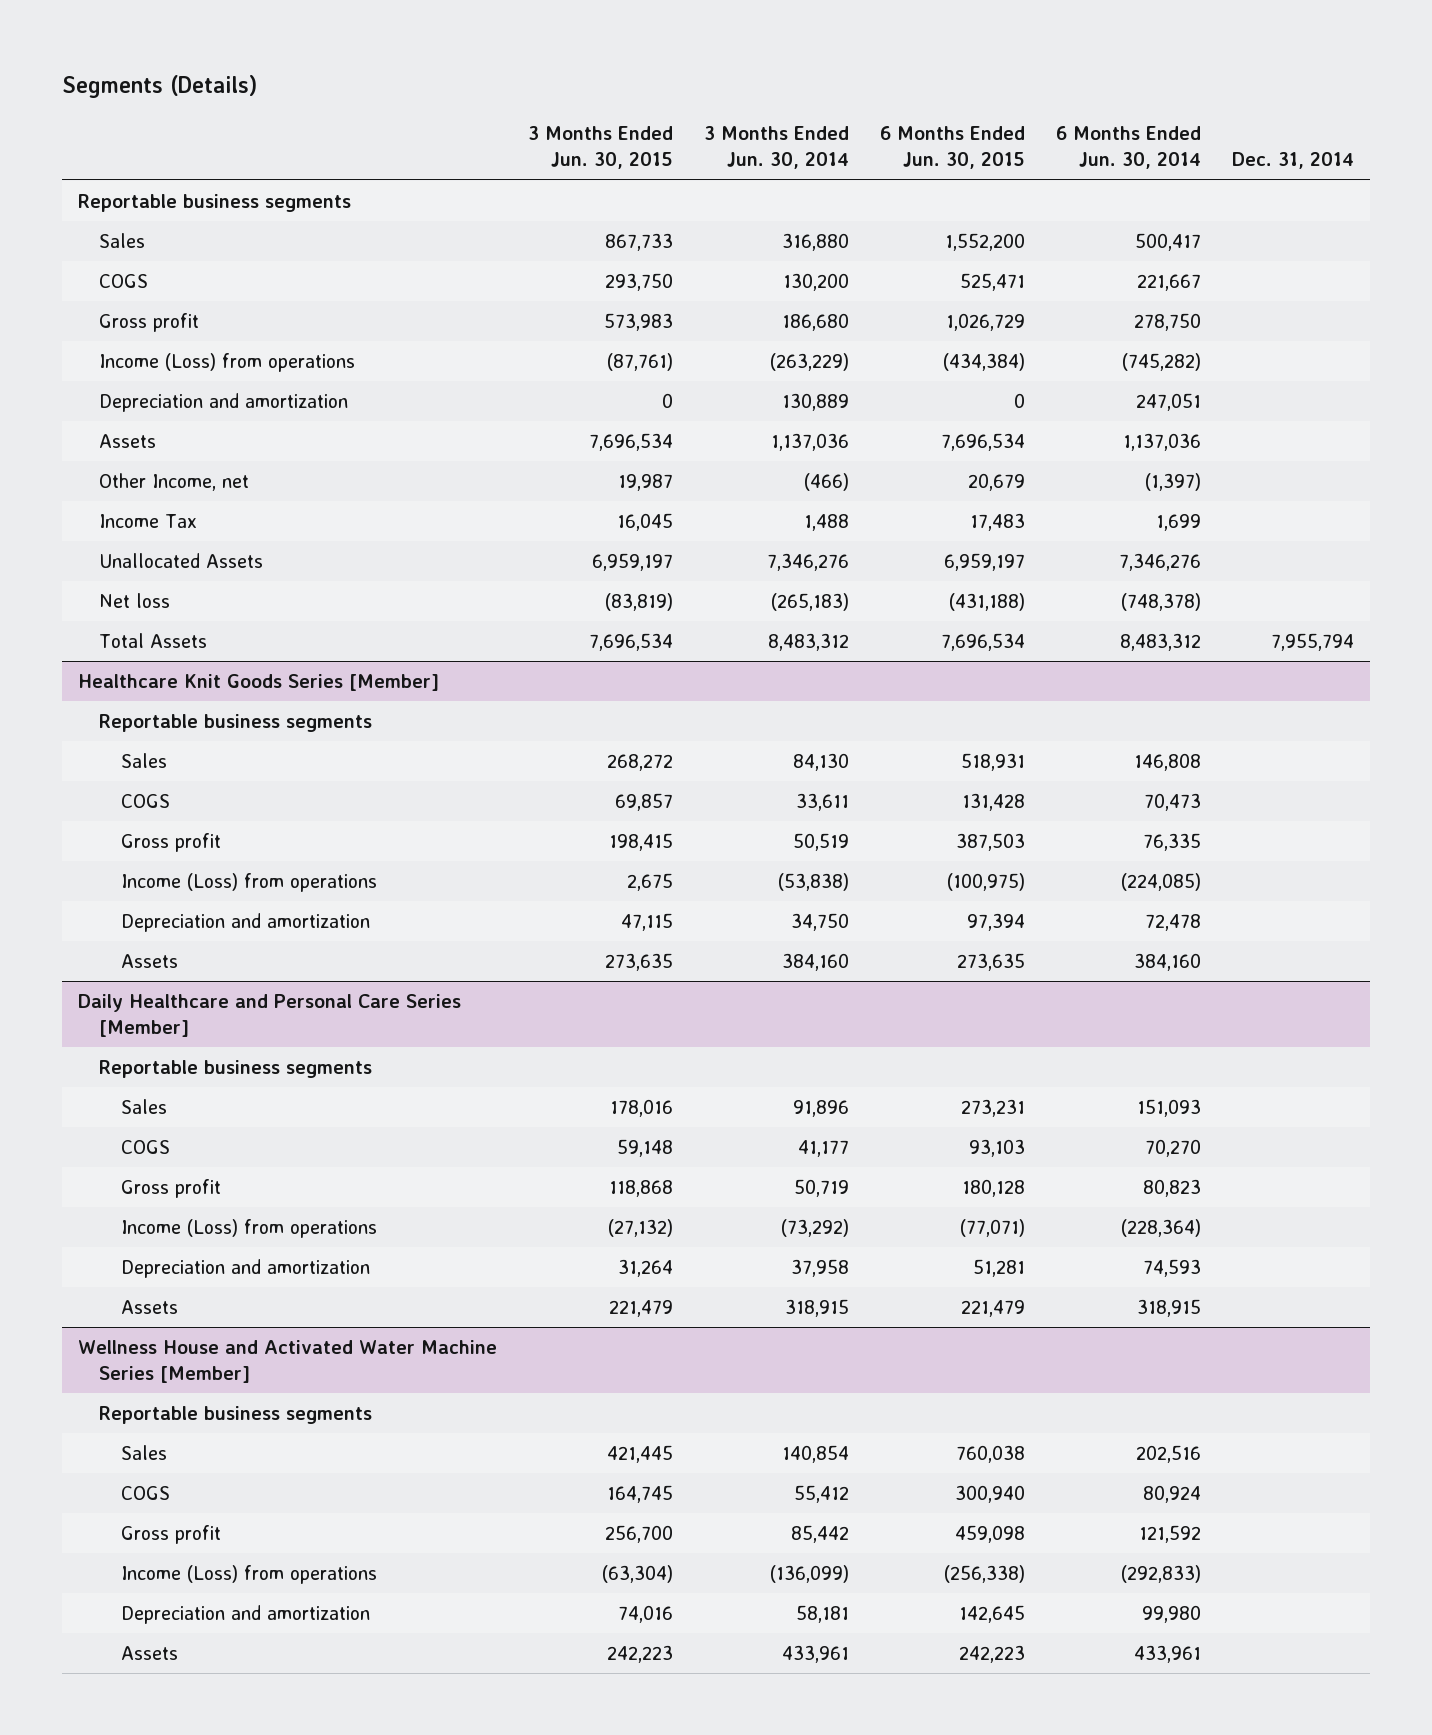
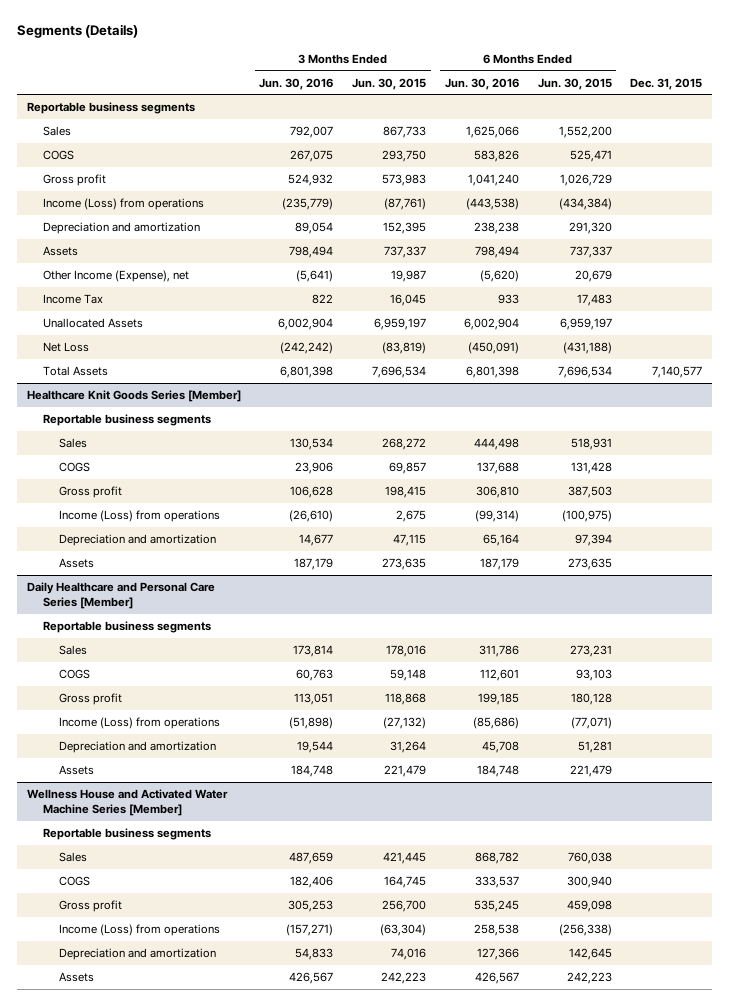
[703,126,849,170] 3 Months Ended Jun. 30, 2014 -> none
[1055,126,1201,170] 6 Months Ended Jun. 30, 2014 -> none
[1232,152,1355,170] Dec. 31, 2014 -> none
none -> [259,77,334,90] Jun. 30, 2016
none -> [444,77,519,90] Jun. 30, 2016
none -> [630,77,703,90] Dec. 31, 2015
[661,393,673,409] 0 -> [383,221,427,234] 152,395
[1013,393,1025,409] 0 -> [568,221,612,234] 291,320
[588,433,673,452] 7,696,534 -> [384,245,427,258] 737,337
[940,433,1025,452] 7,696,534 -> [569,245,612,258] 737,337
[99,473,250,492] Other Income, net -> [42,269,189,282] Other Income (Expense), net
[99,593,171,609] Net loss -> [42,341,89,352] Net Loss

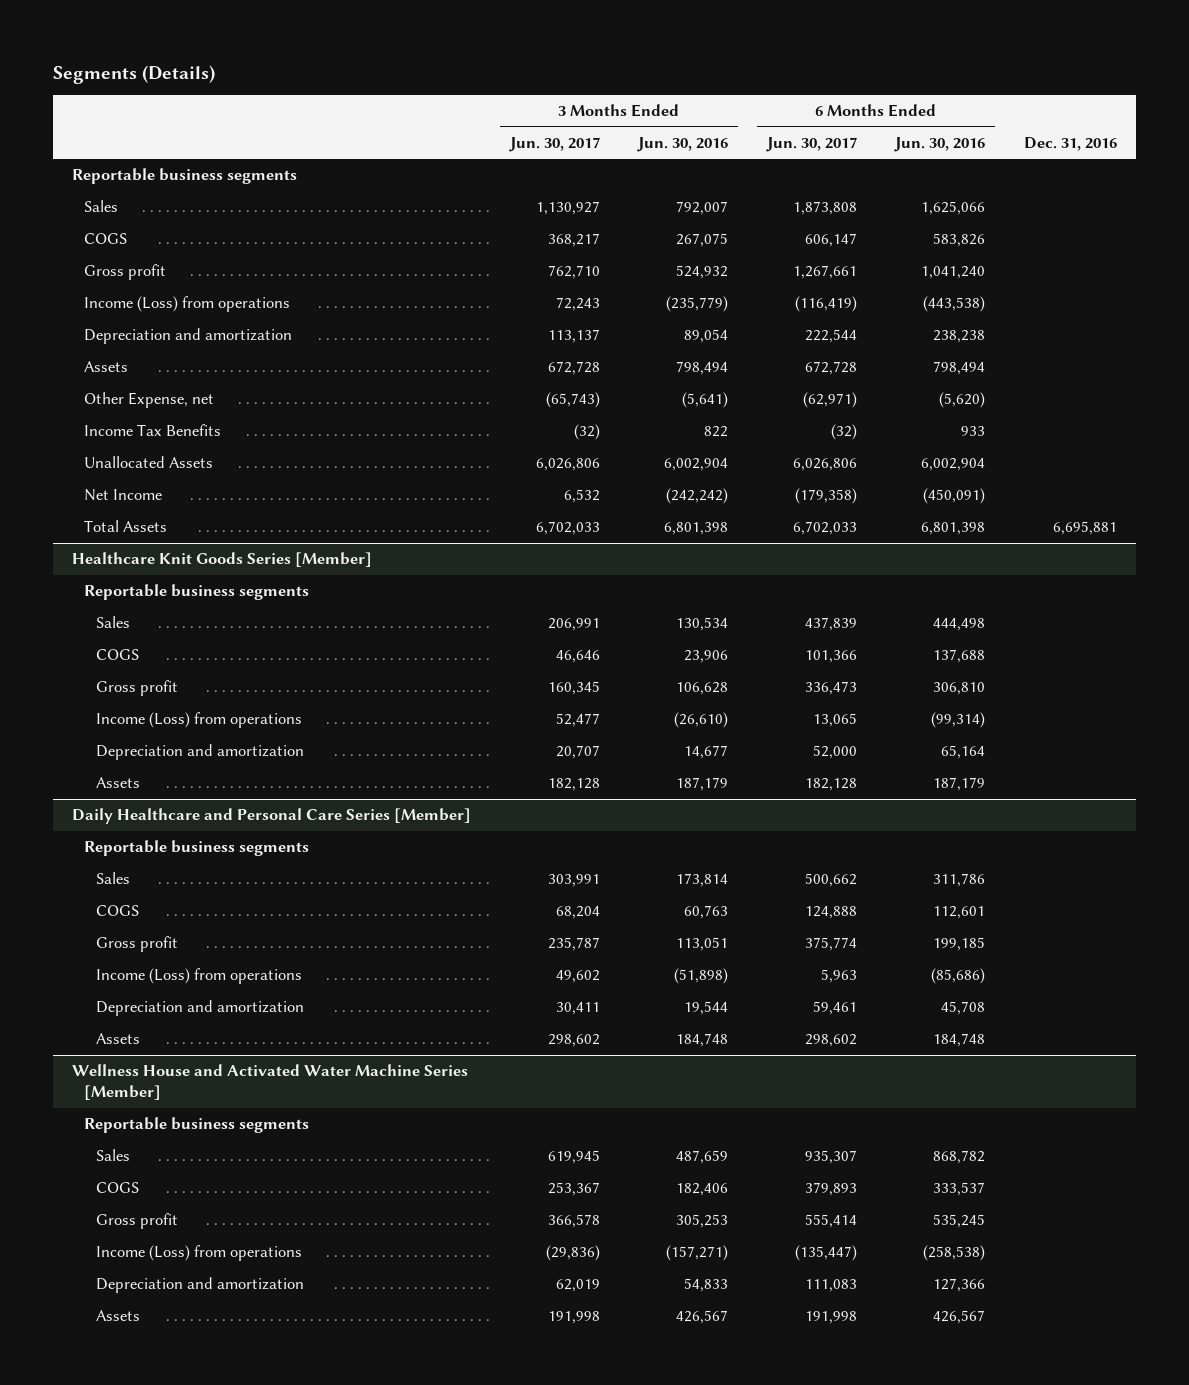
[352,77,427,90] Jun. 30, 2015 -> none
[537,77,612,90] Jun. 30, 2015 -> none
[630,77,703,90] Dec. 31, 2015 -> none
none -> [508,136,600,152] Jun. 30, 2017
none -> [765,136,857,152] Jun. 30, 2017
none -> [1023,136,1117,151] Dec. 31, 2016
[42,269,189,282] Other Income (Expense), net -> [84,392,215,409] Other Expense, net
[42,293,103,304] Income Tax -> [84,424,222,437] Income Tax Benefits
[42,341,89,352] Net Loss -> [84,489,163,502] Net Income
[473,923,519,936] 258,538 -> [923,1245,986,1262] (258,538)

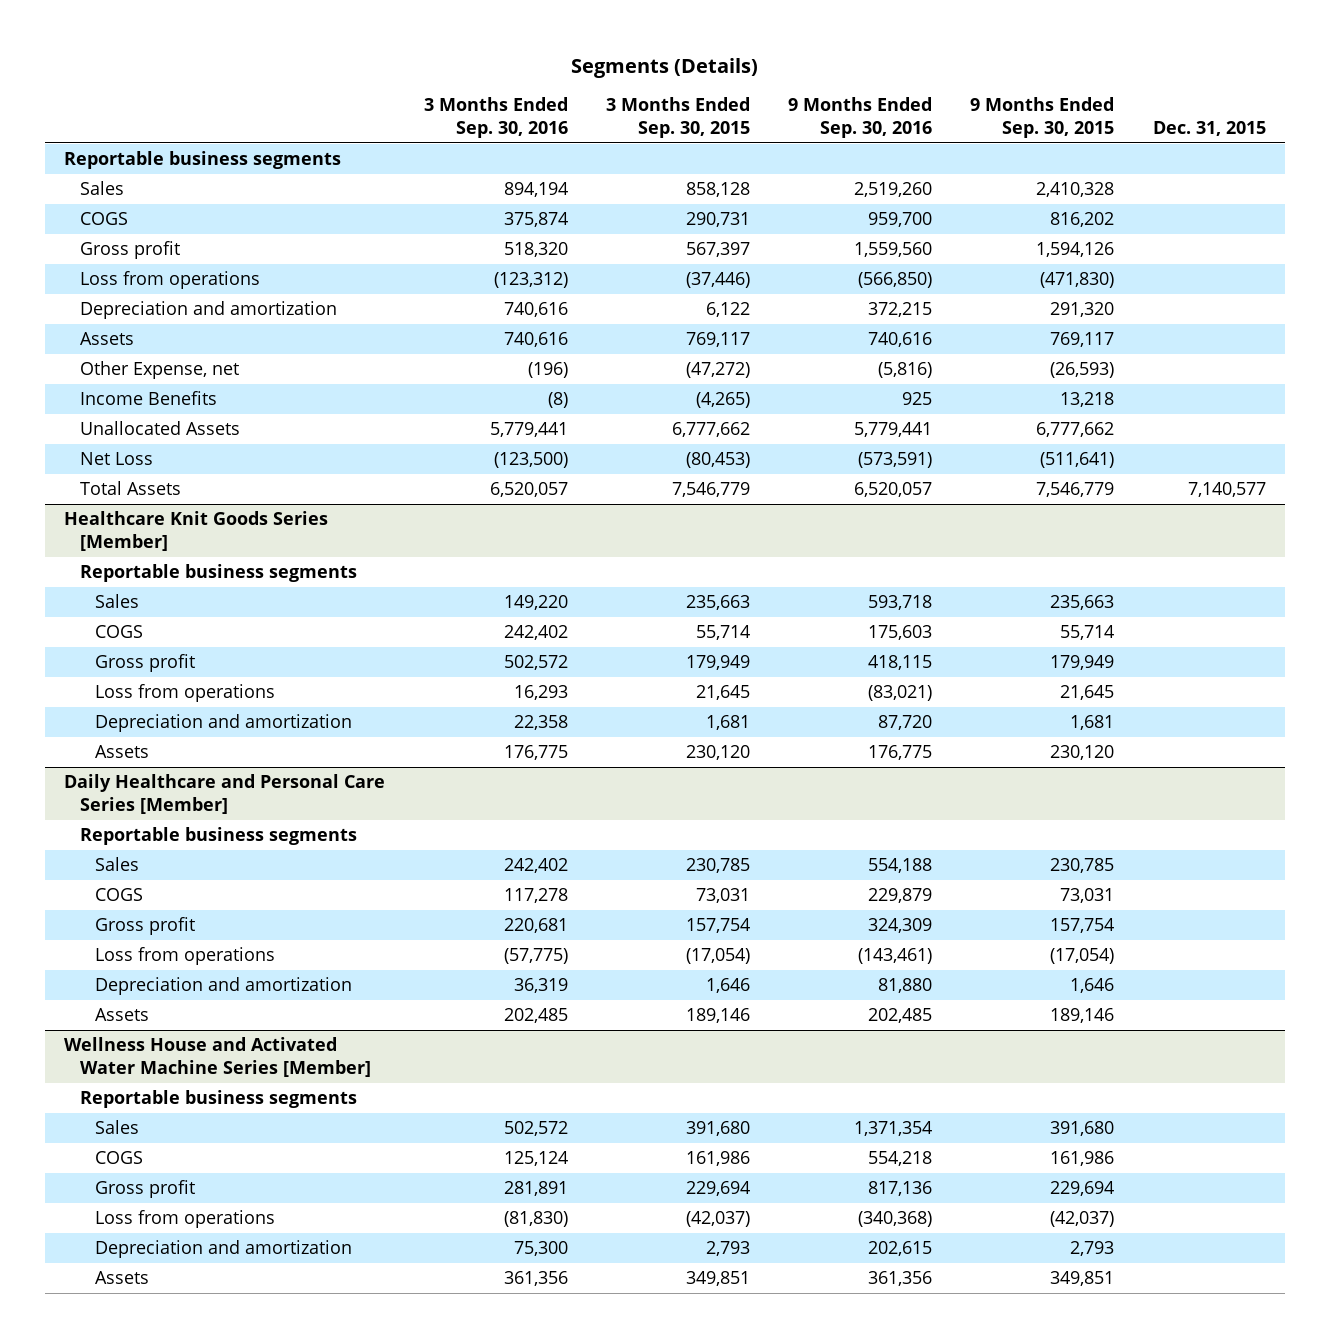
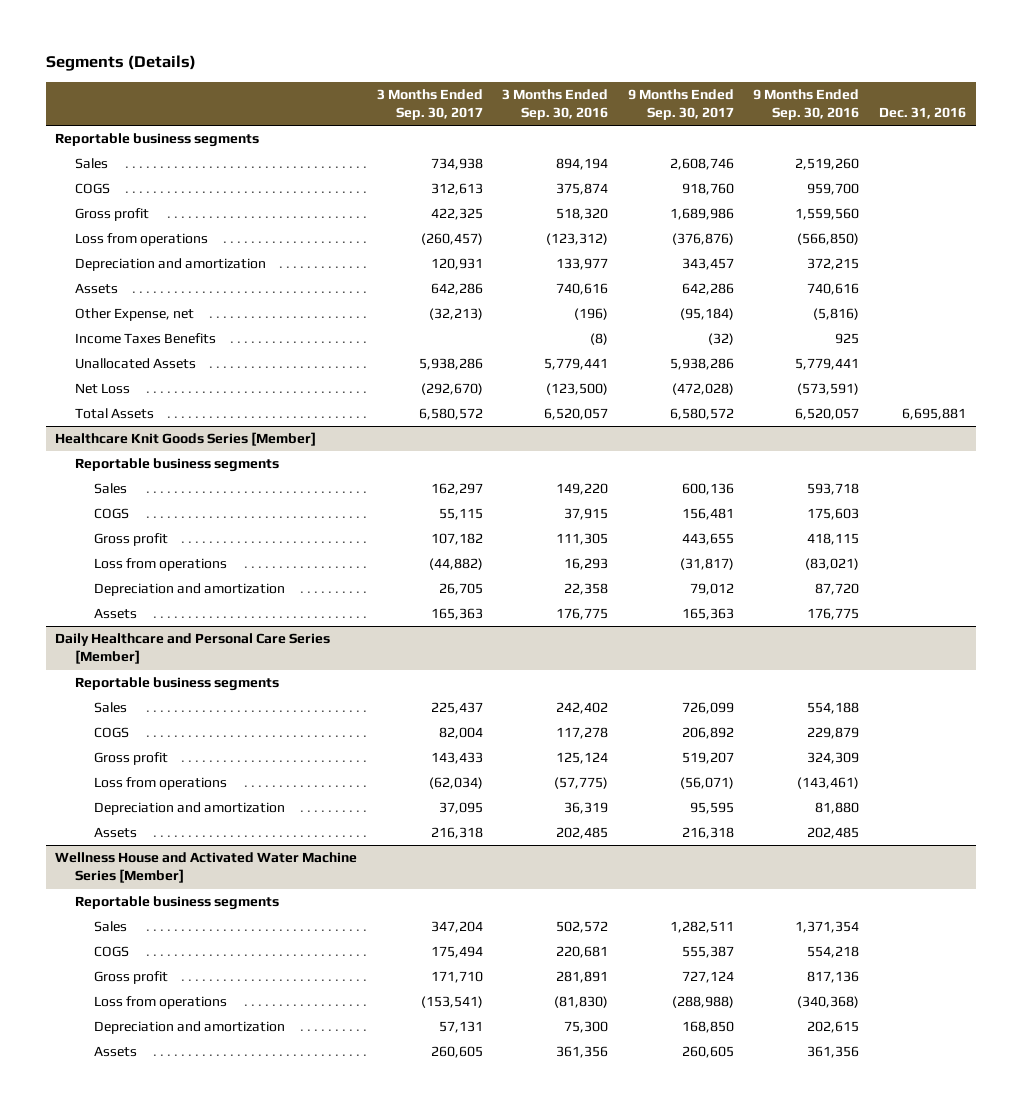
[605,97,750,138] 3 Months Ended Sep. 30, 2015 -> none
[970,97,1115,138] 9 Months Ended Sep. 30, 2015 -> none
[1152,120,1266,136] Dec. 31, 2015 -> none
none -> [376,88,483,121] 3 Months Ended Sep. 30, 2017
none -> [627,88,734,121] 9 Months Ended Sep. 30, 2017
none -> [878,107,966,120] Dec. 31, 2016
[503,302,568,318] 740,616 -> [556,258,609,271] 133,977
[79,391,217,406] Income Benefits -> [74,333,216,345] Income Taxes Benefits
[503,625,568,641] 242,402 -> [564,508,609,521] 37,915
[503,655,568,671] 502,572 -> [556,533,609,546] 111,305
[503,918,568,934] 220,681 -> [556,752,609,765] 125,124
[503,1151,568,1167] 125,124 -> [556,946,609,959] 220,681

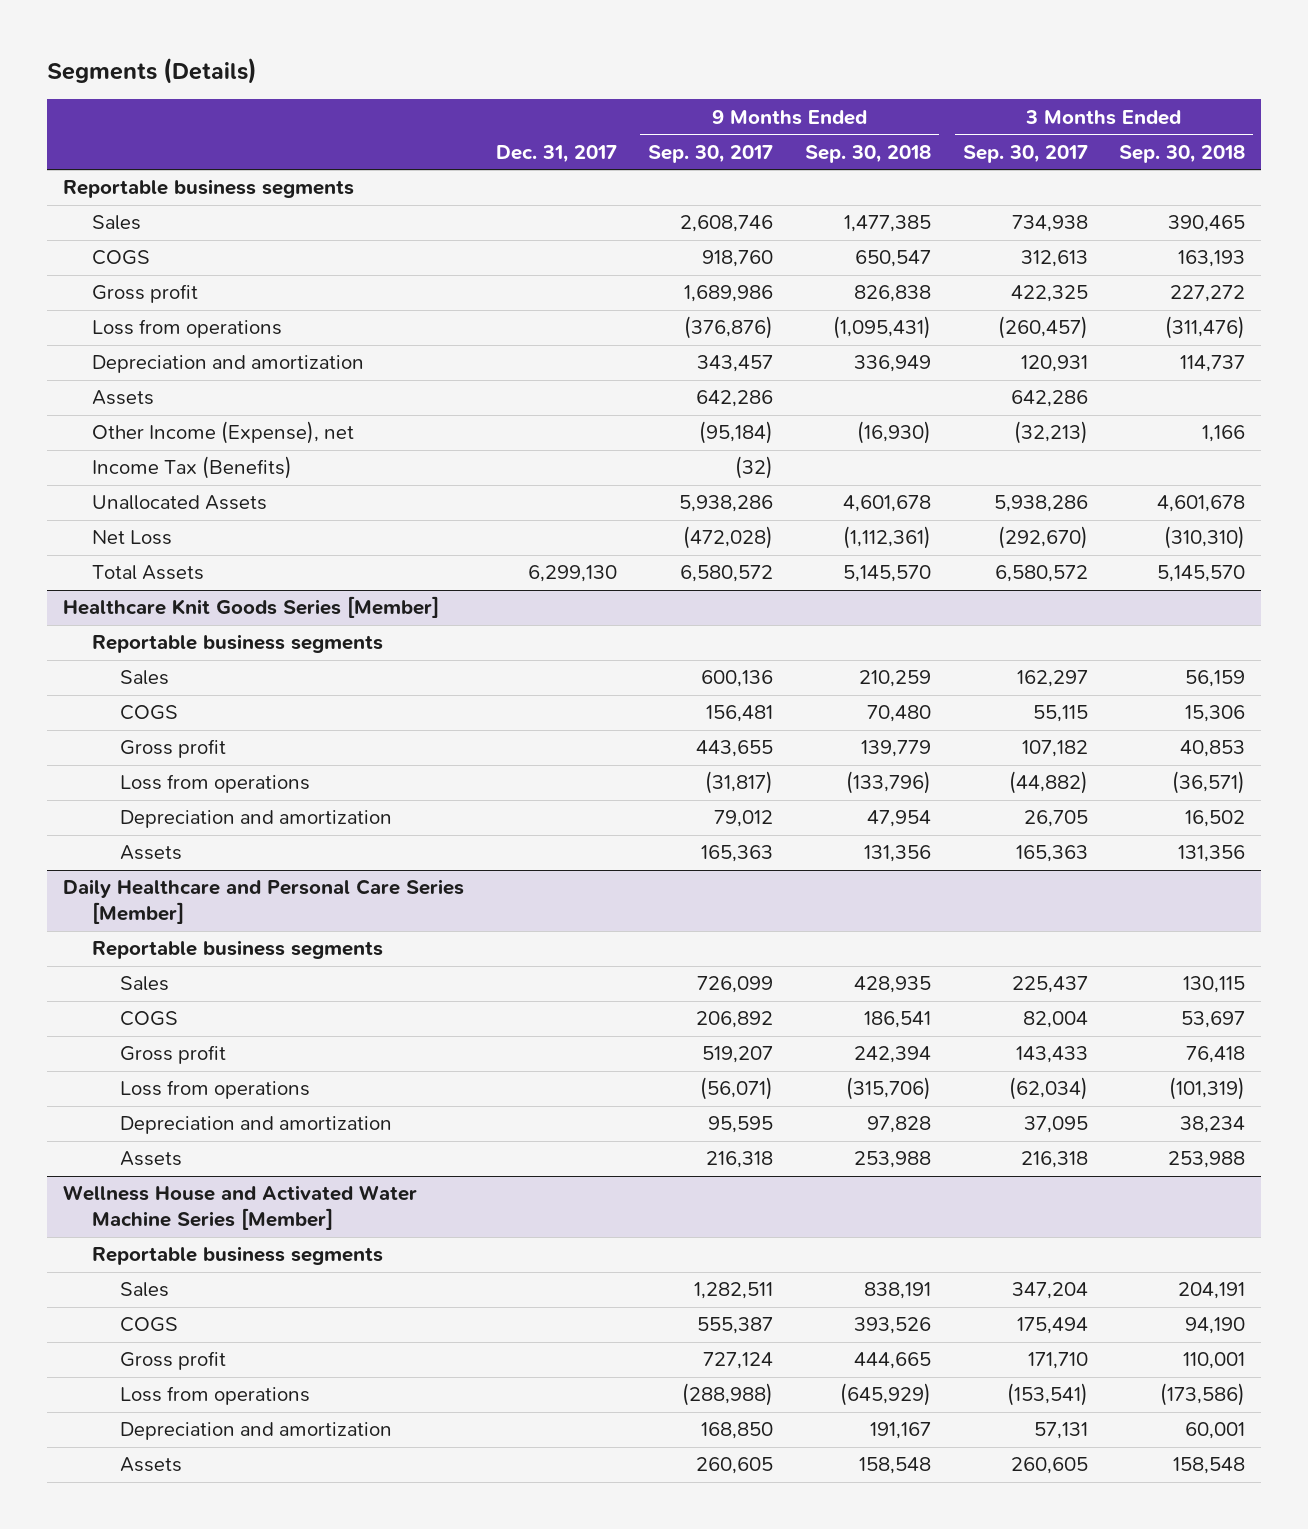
[502,88,609,121] 3 Months Ended Sep. 30, 2016 -> none
[753,88,860,121] 9 Months Ended Sep. 30, 2016 -> none
[878,107,966,120] Dec. 31, 2016 -> none
none -> [495,144,617,163] Dec. 31, 2017
none -> [804,144,931,163] Sep. 30, 2018
none -> [1119,144,1246,163] Sep. 30, 2018
[74,308,194,322] Other Expense, net -> [91,421,354,445] Other Income (Expense), net
[74,333,216,345] Income Taxes Benefits -> [91,456,292,480] Income Tax (Benefits)

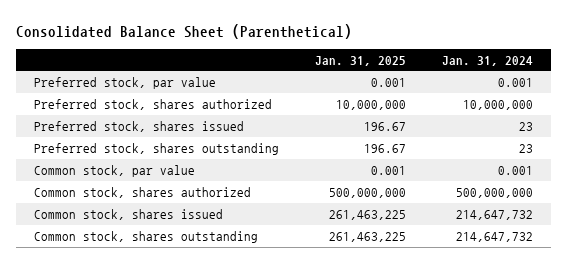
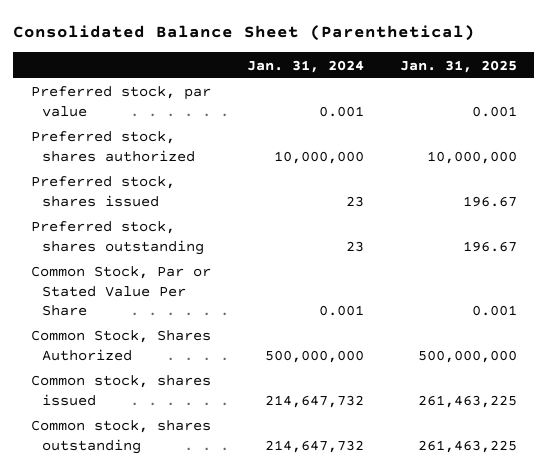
[34,164,196,177] Common stock, par value -> [30,266,211,317] Common Stock, Par or Stated Value Per Share
[34,186,252,198] Common stock, shares authorized -> [30,330,211,361] Common Stock, Shares Authorized

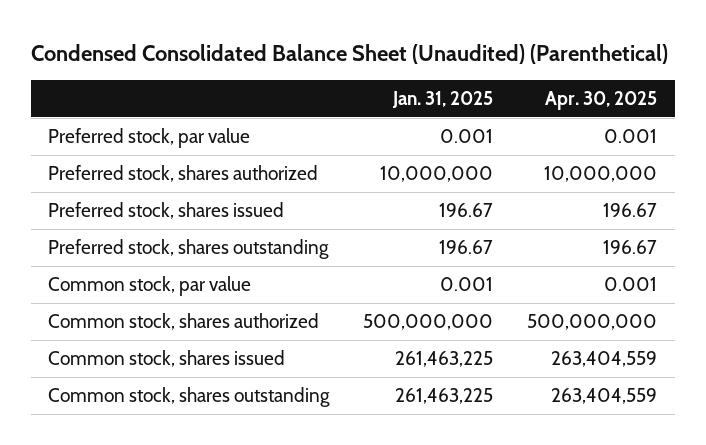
[13,25,476,42] Consolidated Balance Sheet (Parenthetical) -> [31,43,669,64] Condensed Consolidated Balance Sheet (Unaudited) (Parenthetical)
[246,59,364,73] Jan. 31, 2024 -> none
none -> [545,90,658,110] Apr. 30, 2025
[30,266,211,317] Common Stock, Par or Stated Value Per Share -> [48,276,252,297] Common stock, par value
[30,330,211,361] Common Stock, Shares Authorized -> [48,313,320,331] Common stock, shares authorized

